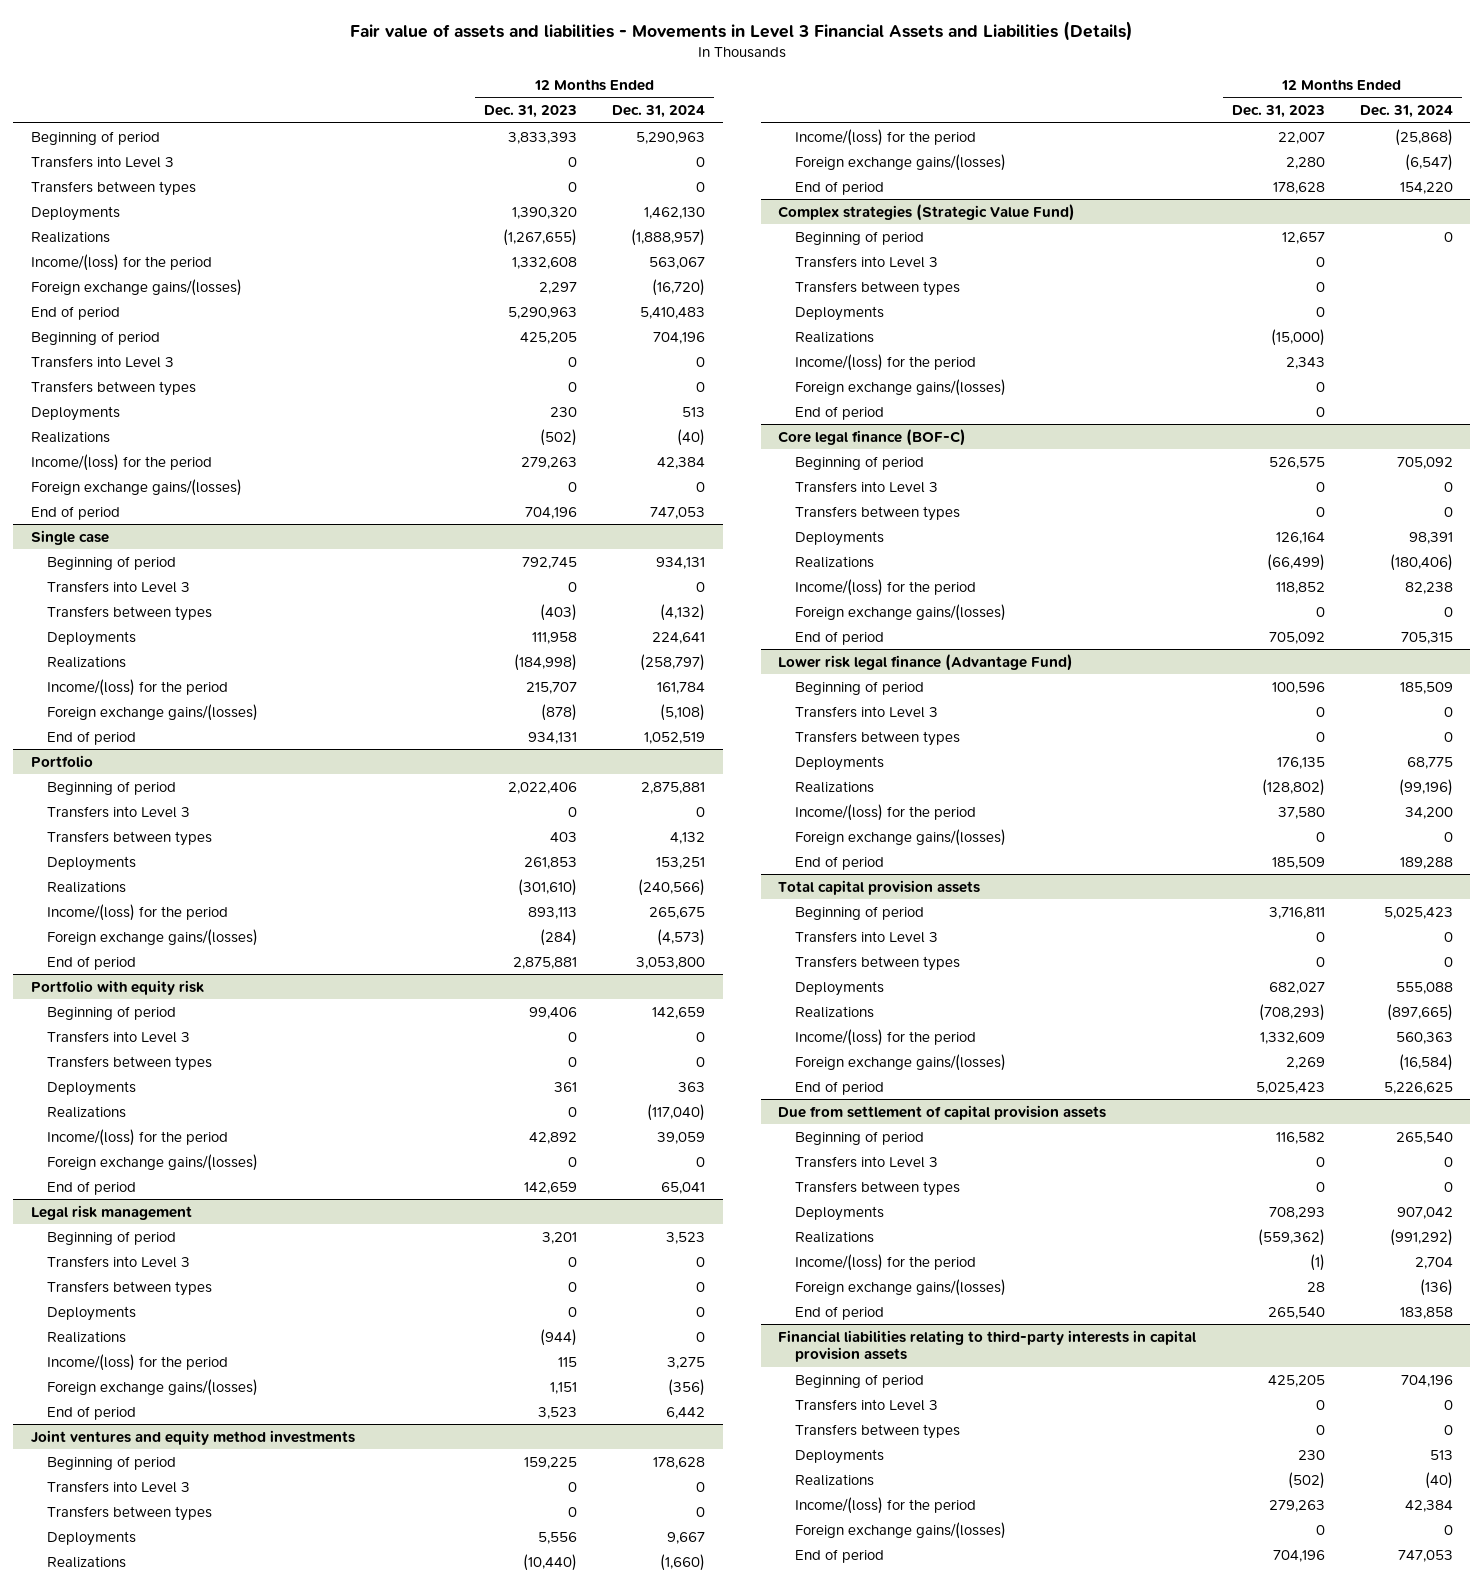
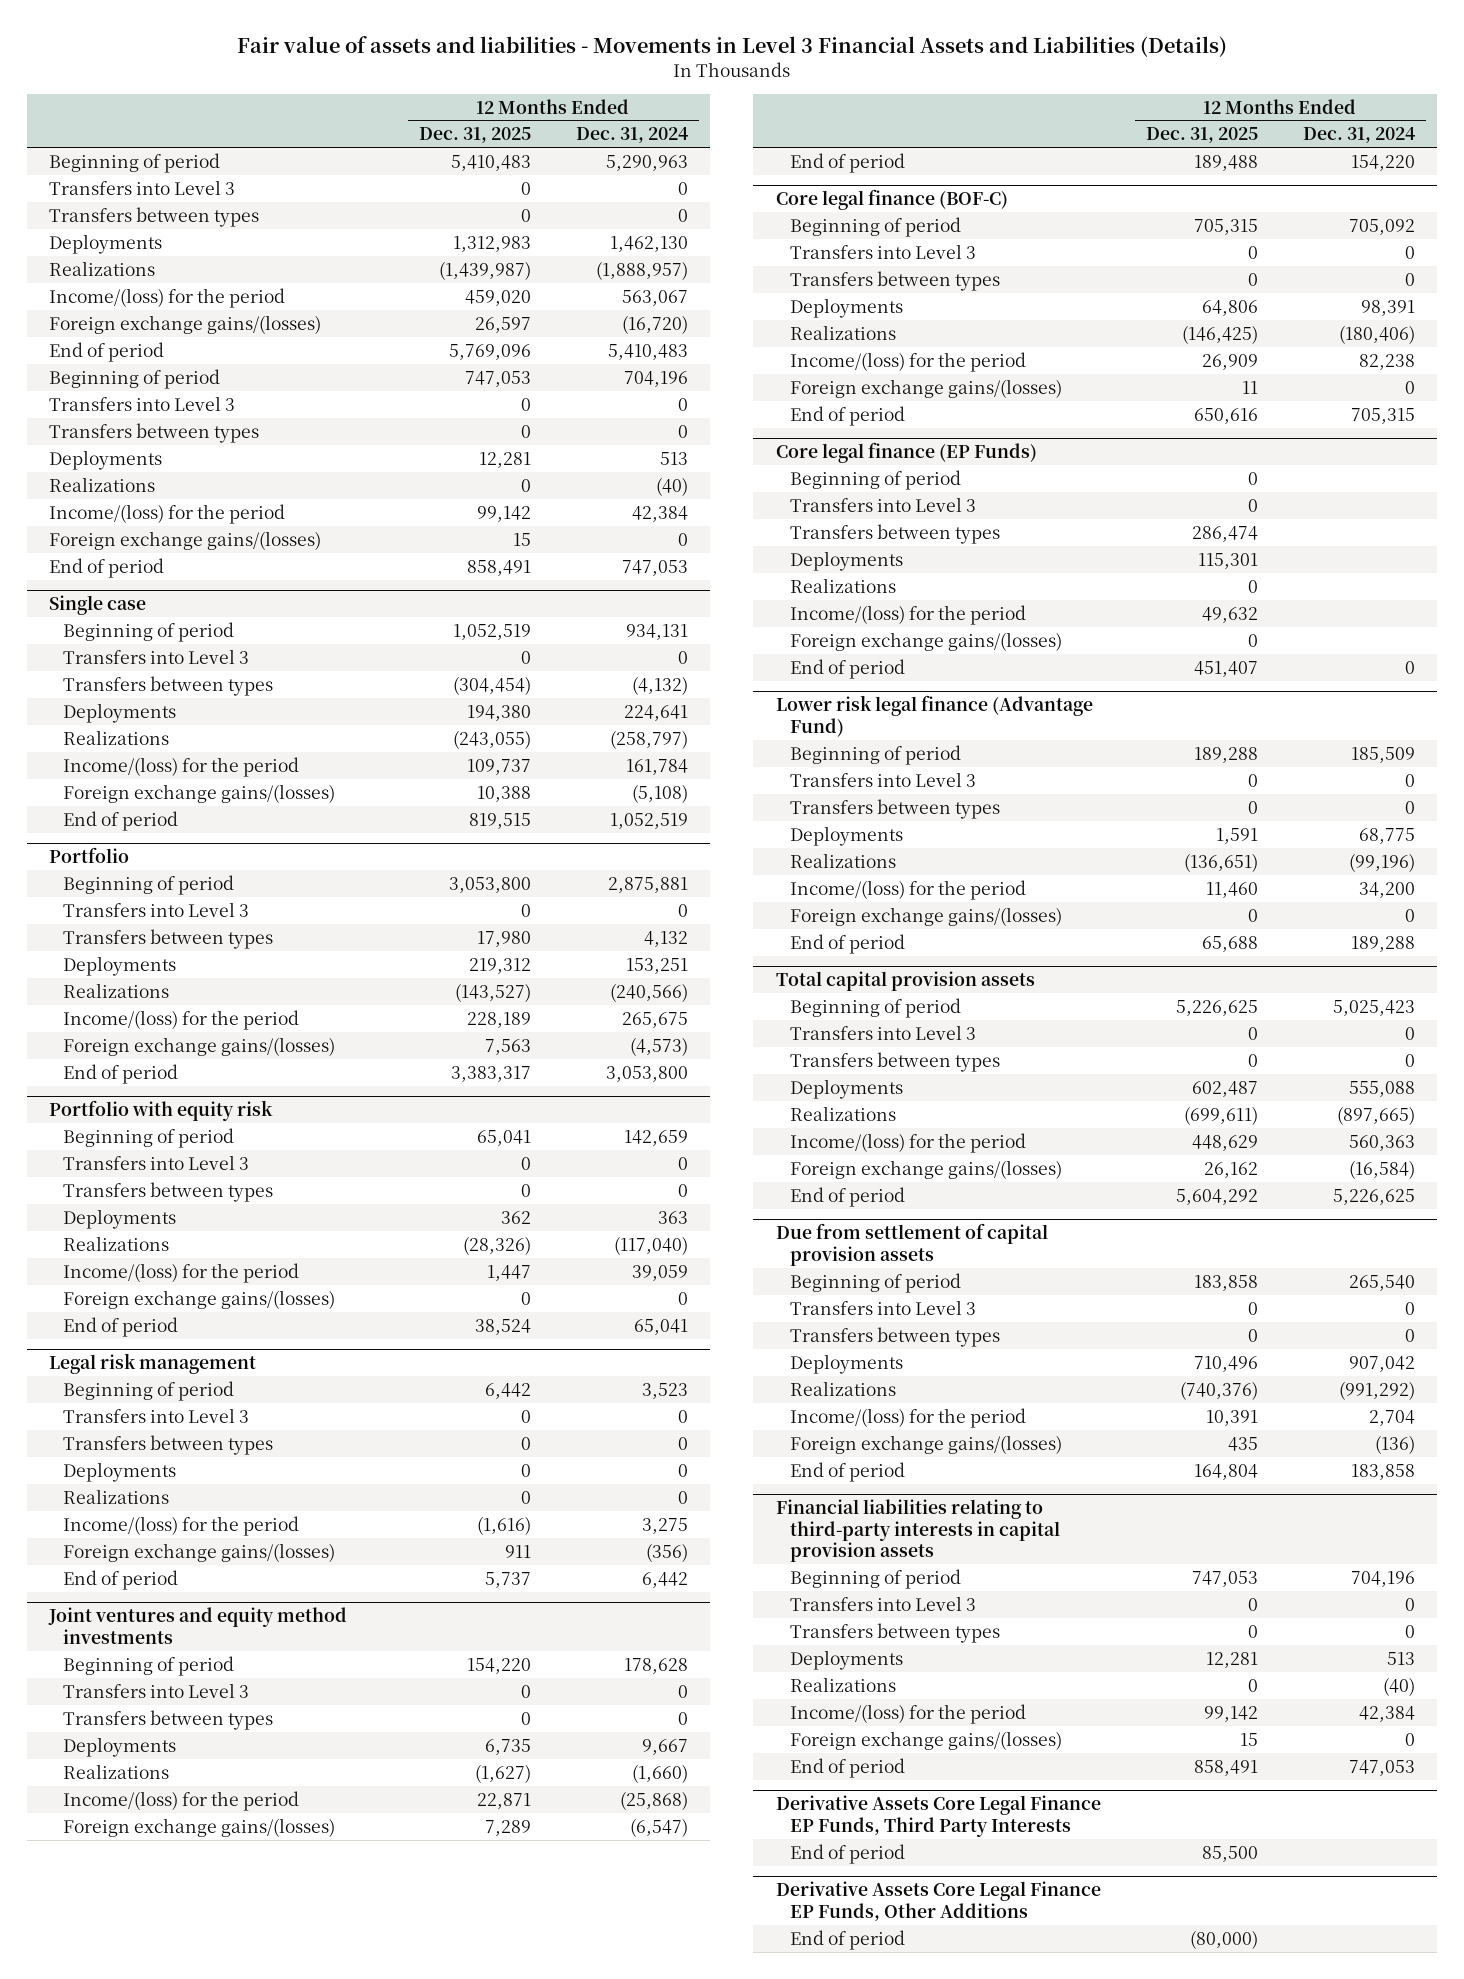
[484,105,578,119] Dec. 31, 2023 -> none
none -> [418,127,531,144] Dec. 31, 2025
[778,203,1076,221] Complex strategies (Strategic Value Fund) -> none
[794,230,924,245] Beginning of period -> none
[794,255,938,268] Transfers into Level 3 -> none
[794,280,960,296] Transfers between types -> none
[794,305,884,321] Deployments -> none
[794,330,874,343] Realizations -> none
[794,353,976,371] Income/(loss) for the period -> none
[794,378,1006,396] Foreign exchange gains/(losses) -> none
[794,405,884,420] End of period -> none
none -> [775,442,1037,464] Core legal finance (EP Funds)
none -> [789,469,961,490] Beginning of period
none -> [789,496,976,512] Transfers into Level 3
none -> [789,523,1000,544] Transfers between types
none -> [789,550,903,571] Deployments
none -> [789,577,896,593] Realizations
none -> [789,604,1026,625] Income/(loss) for the period
none -> [789,631,1062,651] Foreign exchange gains/(losses)
none -> [789,658,905,679] End of period
none -> [775,1795,1101,1837] Derivative Assets Core Legal Finance EP Funds, Third Party Interests
none -> [789,1843,905,1864] End of period
none -> [775,1881,1101,1921] Derivative Assets Core Legal Finance EP Funds, Other Additions
none -> [789,1929,905,1950] End of period

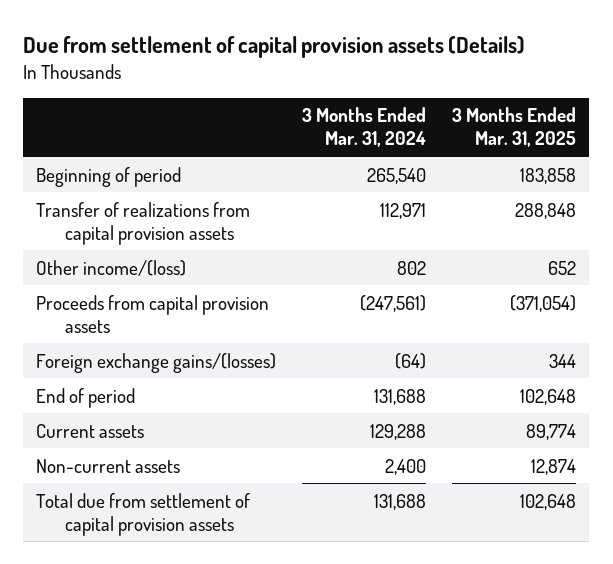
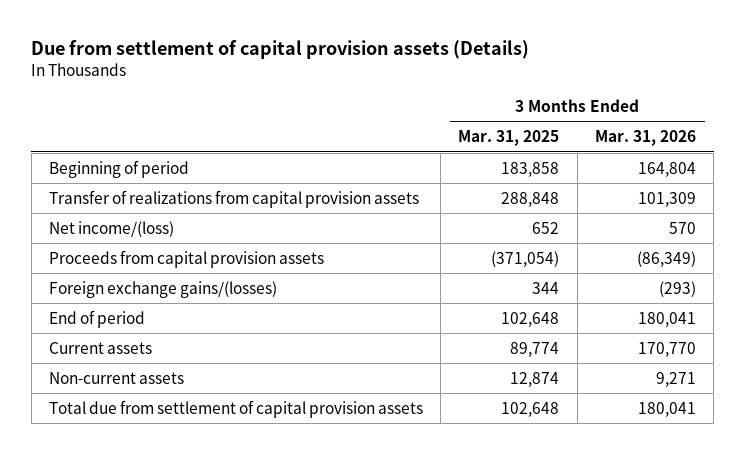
[302,107,427,148] 3 Months Ended Mar. 31, 2024 -> none
none -> [594,130,696,147] Mar. 31, 2026
[36,259,187,276] Other income/(loss) -> [48,220,174,237] Net income/(loss)

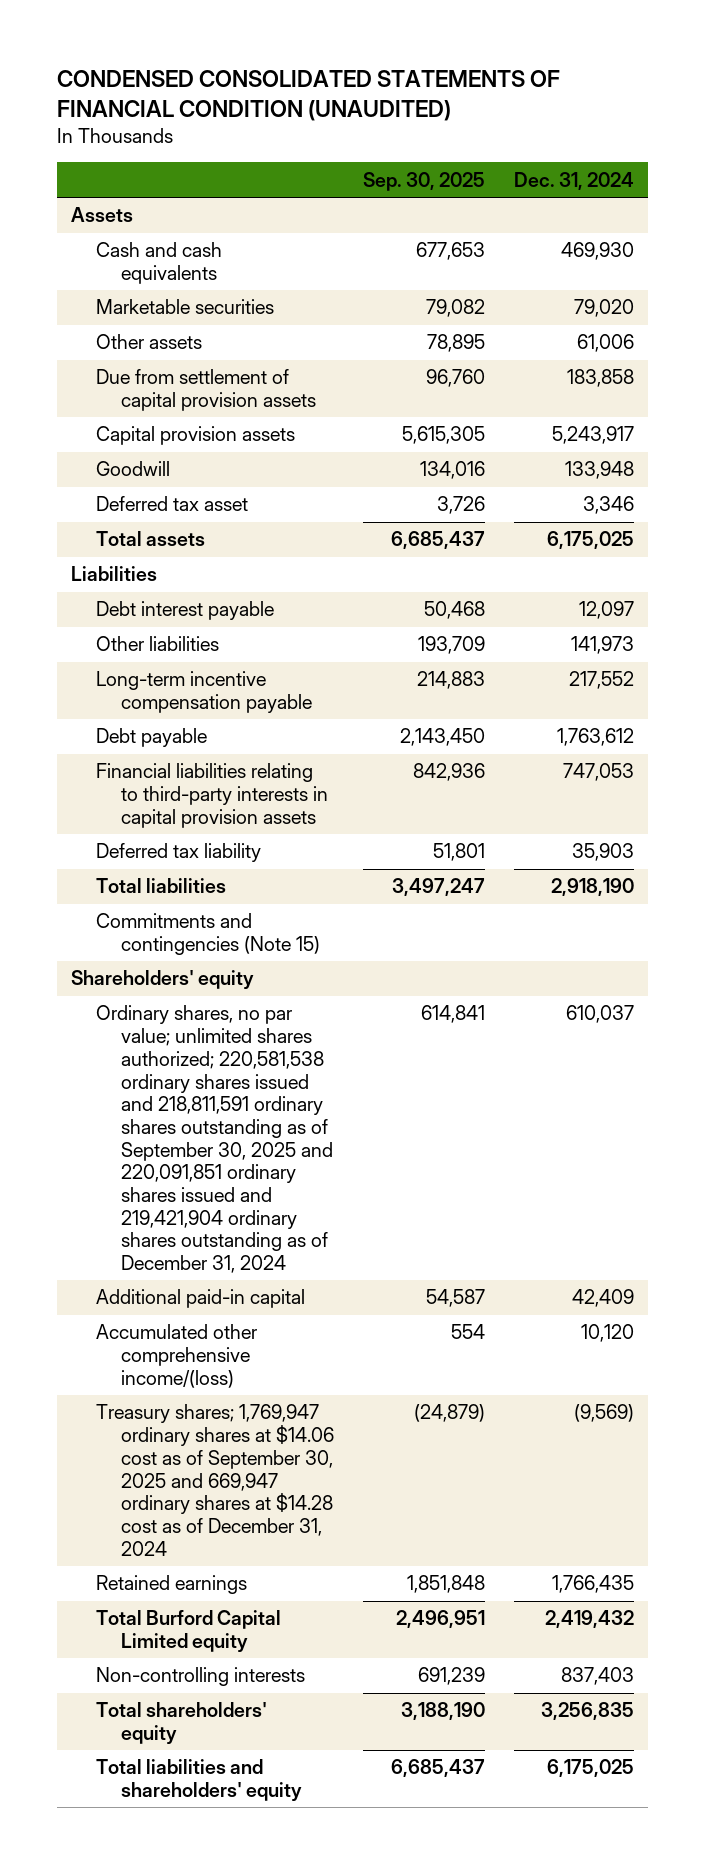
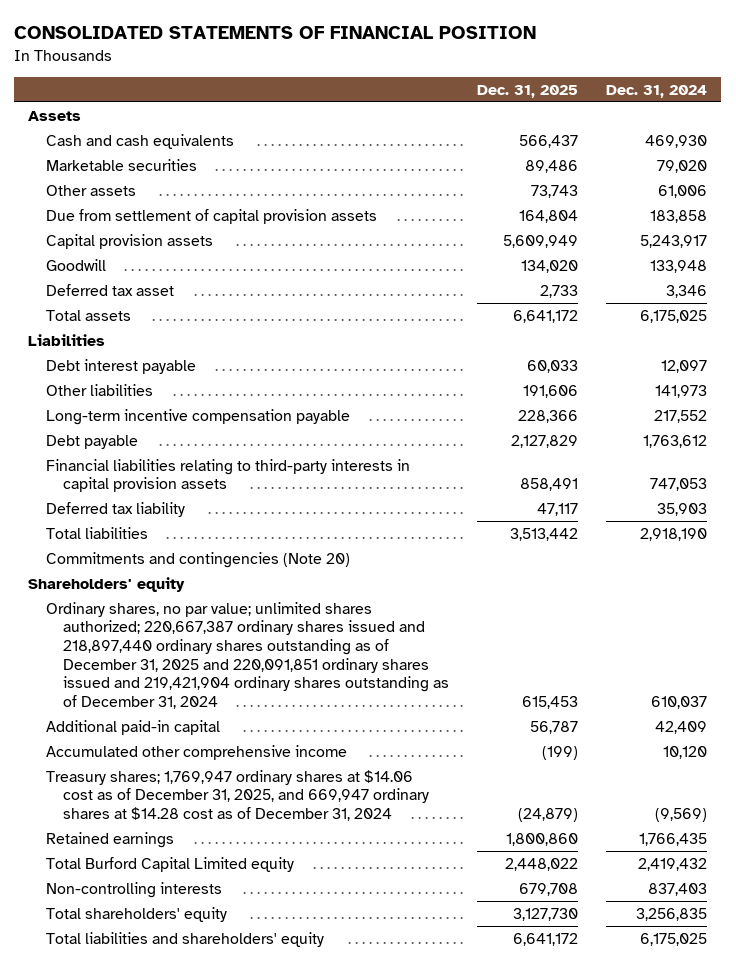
[56,69,560,121] CONDENSED CONSOLIDATED STATEMENTS OF FINANCIAL CONDITION (UNAUDITED) -> [14,26,537,40] CONSOLIDATED STATEMENTS OF FINANCIAL POSITION
[362,171,485,191] Sep. 30, 2025 -> none
none -> [477,84,579,98] Dec. 31, 2025
[95,913,321,956] Commitments and contingencies (Note 15) -> [45,551,350,568] Commitments and contingencies (Note 20)
[95,1005,334,1274] Ordinary shares, no par value; unlimited shares authorized; 220,581,538 ordinary shares issued and 218,811,591 ordinary shares outstanding as of September 30, 2025 and 220,091,851 ordinary shares issued and 219,421,904 ordinary shares outstanding as of December 31, 2024 -> [45,601,450,709] Ordinary shares, no par value; unlimited shares authorized; 220,667,387 ordinary shares issued and 218,897,440 ordinary shares outstanding as of December 31, 2025 and 220,091,851 ordinary shares issued and 219,421,904 ordinary shares outstanding as of December 31, 2024
[95,1324,257,1388] Accumulated other comprehensive income/(loss) -> [45,744,347,760] Accumulated other comprehensive income
[95,1404,335,1556] Treasury shares; 1,769,947 ordinary shares at $14.06 cost as of September 30, 2025 and 669,947 ordinary shares at $14.28 cost as of December 31, 2024 -> [45,769,430,822] Treasury shares; 1,769,947 ordinary shares at $14.06 cost as of December 31, 2025, and 669,947 ordinary shares at $14.28 cost as of December 31, 2024

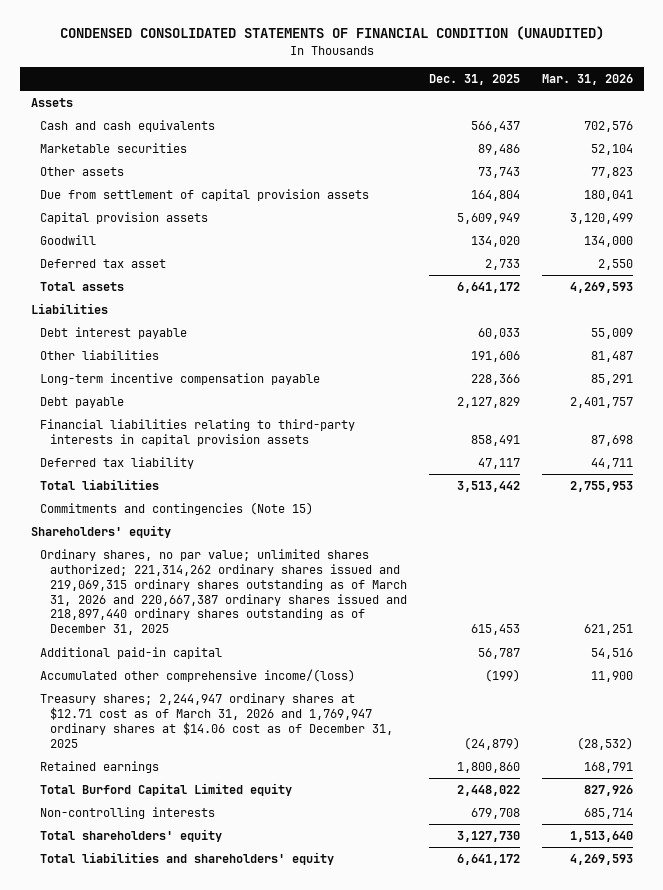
[14,26,537,40] CONSOLIDATED STATEMENTS OF FINANCIAL POSITION -> [59,26,604,41] CONDENSED CONSOLIDATED STATEMENTS OF FINANCIAL CONDITION (UNAUDITED)
[606,84,708,98] Dec. 31, 2024 -> none
none -> [541,74,633,86] Mar. 31, 2026
[45,551,350,568] Commitments and contingencies (Note 20) -> [40,502,314,516] Commitments and contingencies (Note 15)
[45,601,450,709] Ordinary shares, no par value; unlimited shares authorized; 220,667,387 ordinary shares issued and 218,897,440 ordinary shares outstanding as of December 31, 2025 and 220,091,851 ordinary shares issued and 219,421,904 ordinary shares outstanding as of December 31, 2024 -> [40,549,408,636] Ordinary shares, no par value; unlimited shares authorized; 221,314,262 ordinary shares issued and 219,069,315 ordinary shares outstanding as of March 31, 2026 and 220,667,387 ordinary shares issued and 218,897,440 ordinary shares outstanding as of December 31, 2025
[45,744,347,760] Accumulated other comprehensive income -> [40,669,356,683] Accumulated other comprehensive income/(loss)
[45,769,430,822] Treasury shares; 1,769,947 ordinary shares at $14.06 cost as of December 31, 2025, and 669,947 ordinary shares at $14.28 cost as of December 31, 2024 -> [40,693,394,748] Treasury shares; 2,244,947 ordinary shares at $12.71 cost as of March 31, 2026 and 1,769,947 ordinary shares at $14.06 cost as of December 31, 2025

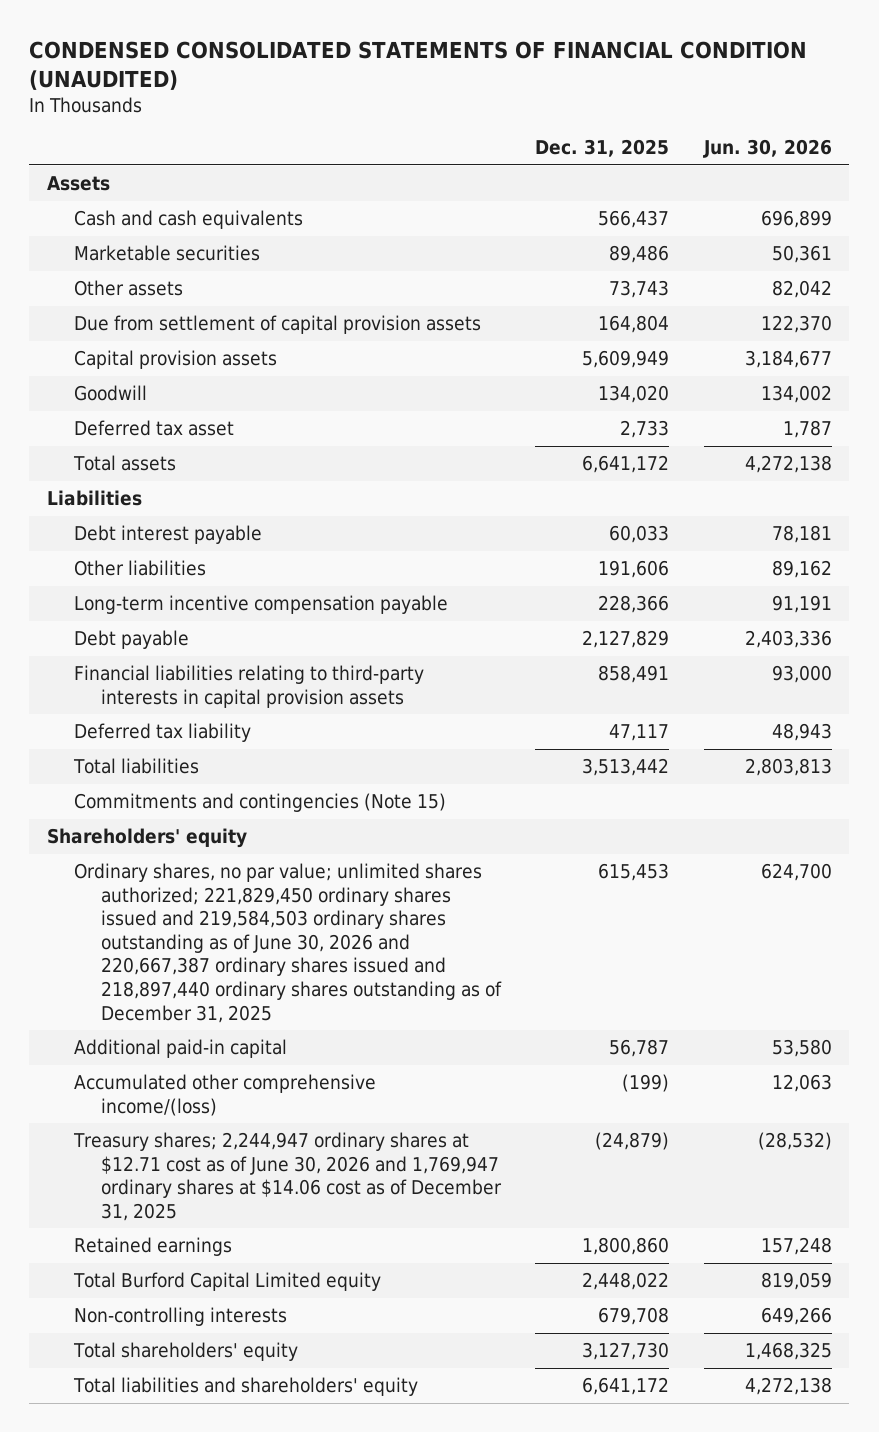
[541,74,633,86] Mar. 31, 2026 -> none
none -> [703,139,833,159] Jun. 30, 2026
[40,549,408,636] Ordinary shares, no par value; unlimited shares authorized; 221,314,262 ordinary shares issued and 219,069,315 ordinary shares outstanding as of March 31, 2026 and 220,667,387 ordinary shares issued and 218,897,440 ordinary shares outstanding as of December 31, 2025 -> [73,863,502,1023] Ordinary shares, no par value; unlimited shares authorized; 221,829,450 ordinary shares issued and 219,584,503 ordinary shares outstanding as of June 30, 2026 and 220,667,387 ordinary shares issued and 218,897,440 ordinary shares outstanding as of December 31, 2025
[40,693,394,748] Treasury shares; 2,244,947 ordinary shares at $12.71 cost as of March 31, 2026 and 1,769,947 ordinary shares at $14.06 cost as of December 31, 2025 -> [72,1132,502,1221] Treasury shares; 2,244,947 ordinary shares at $12.71 cost as of June 30, 2026 and 1,769,947 ordinary shares at $14.06 cost as of December 31, 2025

